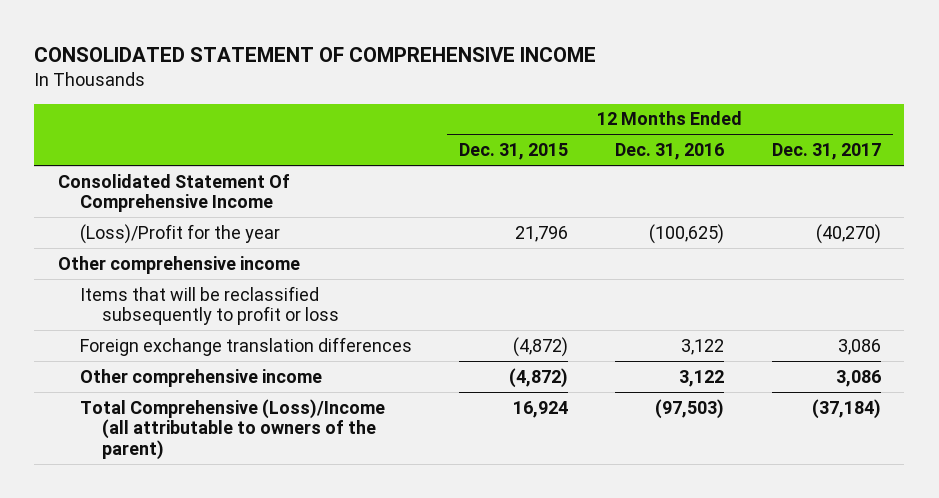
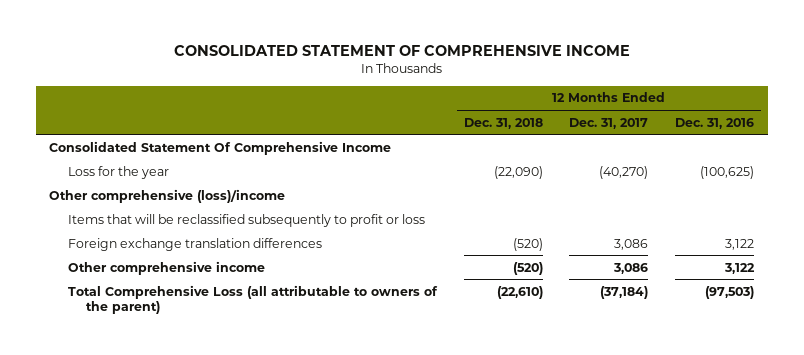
[459,143,569,161] Dec. 31, 2015 -> none
none -> [463,117,543,129] Dec. 31, 2018
[79,223,280,244] (Loss)/Profit for the year -> [67,165,169,179] Loss for the year
[58,255,301,274] Other comprehensive income -> [49,188,286,203] Other comprehensive (loss)/income
[79,398,385,460] Total Comprehensive (Loss)/Income (all attributable to owners of the parent) -> [67,284,438,314] Total Comprehensive Loss (all attributable to owners of the parent)

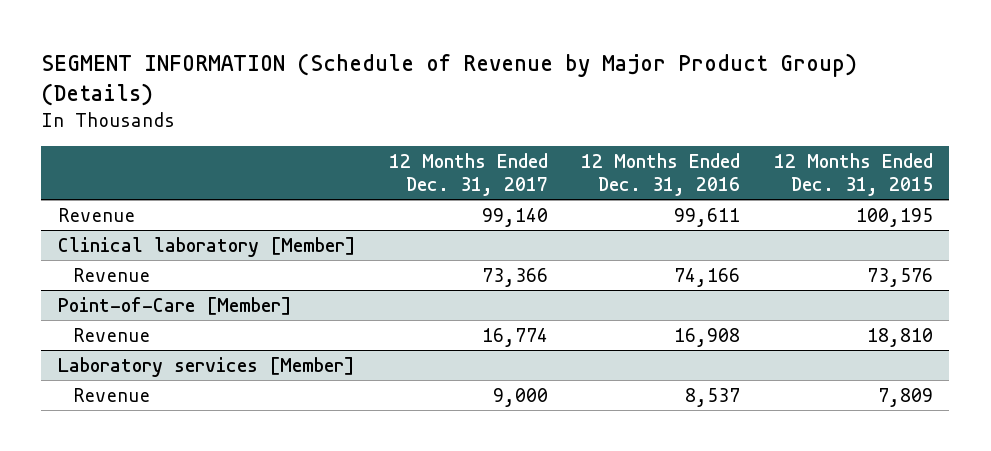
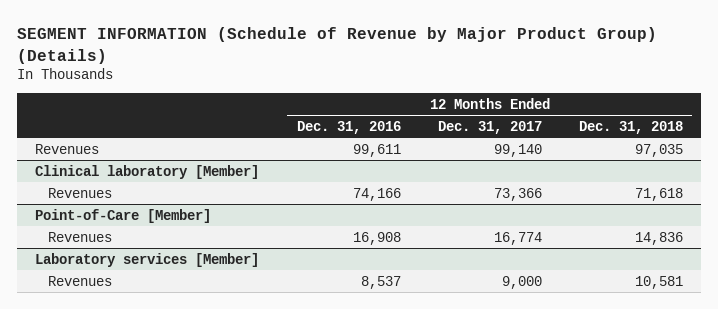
[773,153,933,196] 12 Months Ended Dec. 31, 2015 -> none
none -> [578,121,683,135] Dec. 31, 2018
[57,207,135,222] Revenue -> [35,143,100,154] Revenues
[73,267,151,282] Revenue -> [47,187,112,198] Revenues
[73,327,151,342] Revenue -> [47,231,112,242] Revenues
[73,387,151,402] Revenue -> [47,275,112,286] Revenues

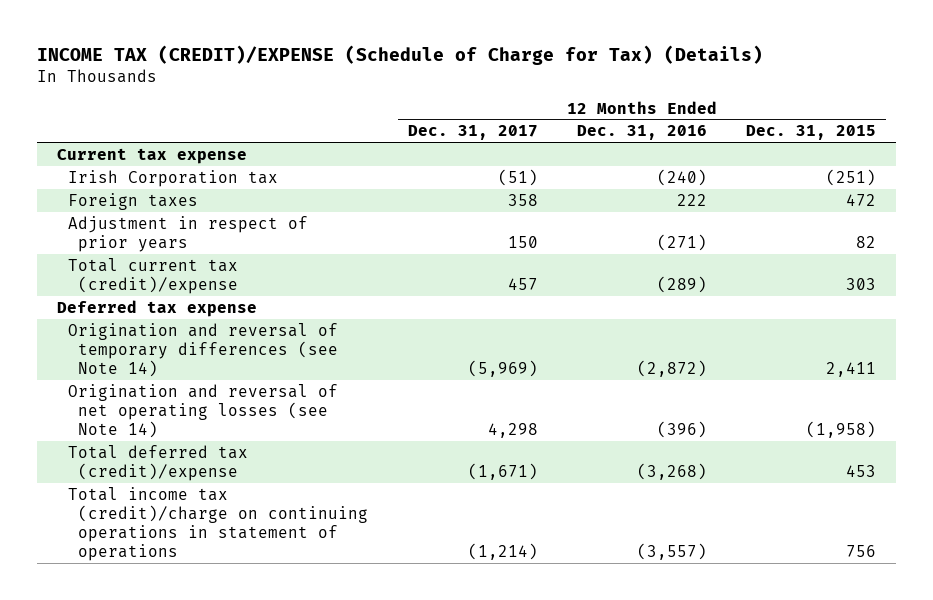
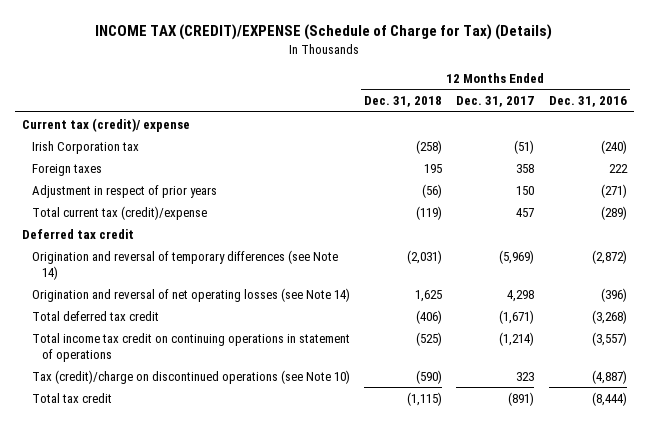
[745,125,876,141] Dec. 31, 2015 -> none
none -> [364,96,443,108] Dec. 31, 2018
[56,147,247,164] Current tax expense -> [22,117,191,132] Current tax (credit)/ expense
[56,299,257,317] Deferred tax expense -> [22,228,135,239] Deferred tax credit
[67,444,248,481] Total deferred tax (credit)/expense -> [32,310,160,321] Total deferred tax credit
[67,486,369,561] Total income tax (credit)/charge on continuing operations in statement of operations -> [32,332,351,362] Total income tax credit on continuing operations in statement of operations
none -> [32,369,351,384] Tax (credit)/charge on discontinued operations (see Note 10)
none -> [32,392,113,403] Total tax credit

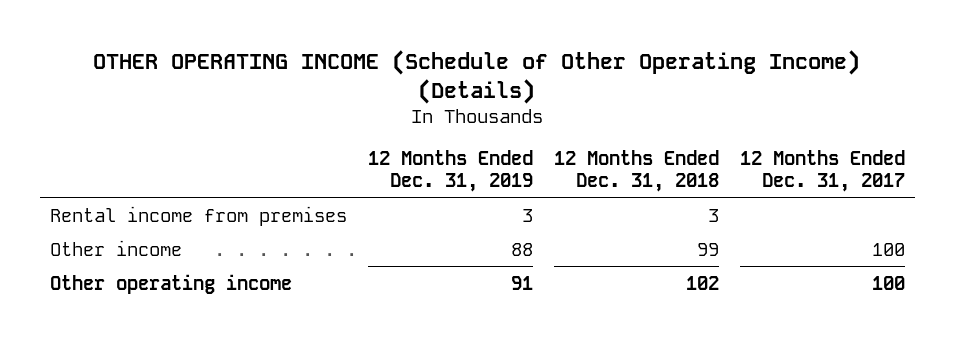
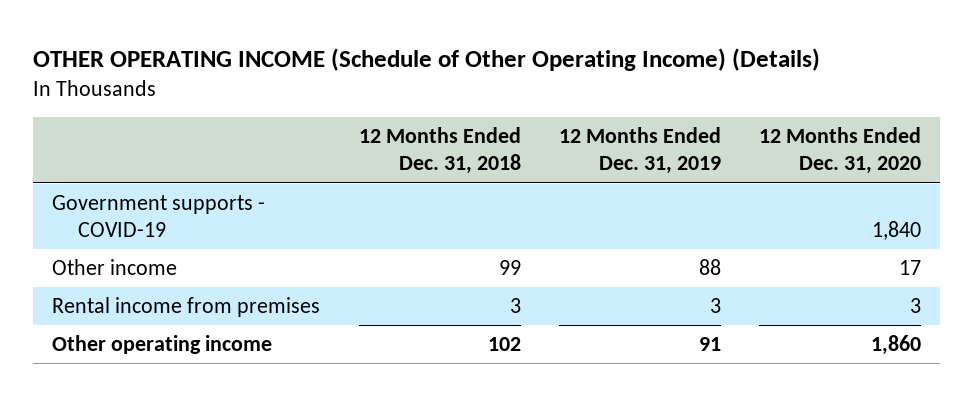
[739,149,905,192] 12 Months Ended Dec. 31, 2017 -> none
none -> [758,127,921,175] 12 Months Ended Dec. 31, 2020
none -> [52,195,266,238] Government supports - COVID-19
[49,205,347,226] Rental income from premises -> [52,297,321,318] Rental income from premises

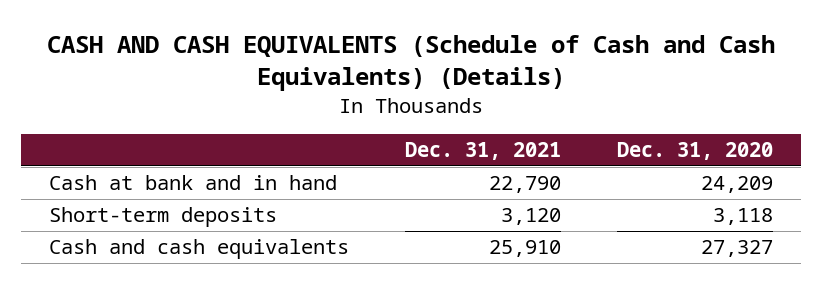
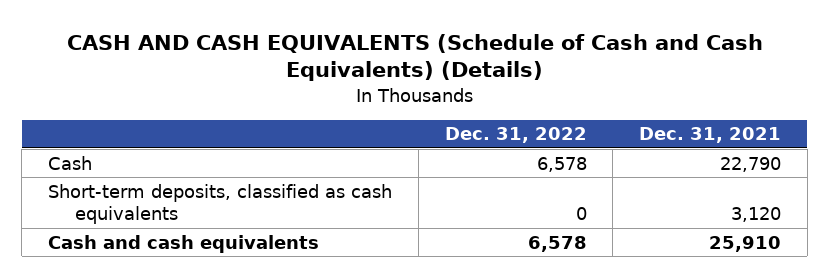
[617,142,774,161] Dec. 31, 2020 -> none
none -> [444,127,587,144] Dec. 31, 2022
[49,175,338,191] Cash at bank and in hand -> [47,155,92,170] Cash
[49,207,278,228] Short-term deposits -> [47,183,392,225] Short-term deposits, classified as cash equivalents

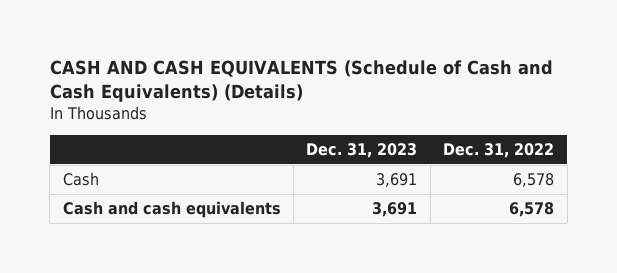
[639,127,782,144] Dec. 31, 2021 -> none
none -> [306,142,418,158] Dec. 31, 2023
[47,183,392,225] Short-term deposits, classified as cash equivalents -> none

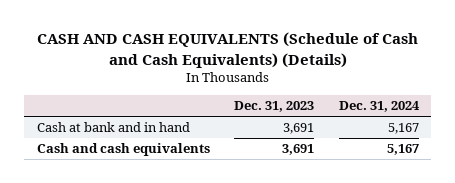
[443,142,555,158] Dec. 31, 2022 -> none
none -> [338,101,420,113] Dec. 31, 2024
[62,172,99,187] Cash -> [36,122,190,133] Cash at bank and in hand

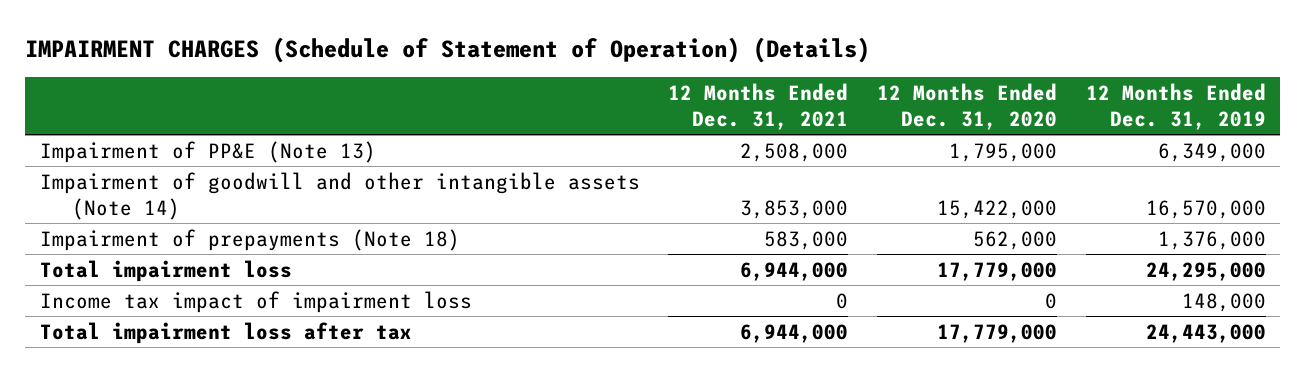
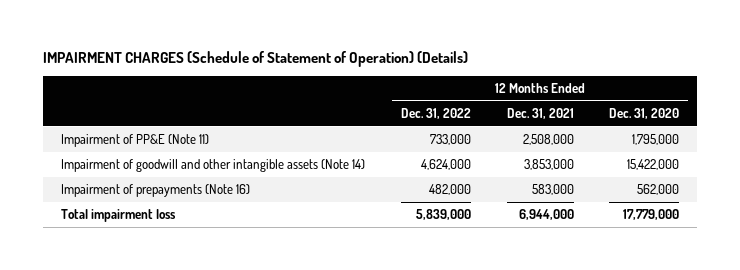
[1085,82,1266,130] 12 Months Ended Dec. 31, 2019 -> none
none -> [400,108,471,120] Dec. 31, 2022
[39,140,376,163] Impairment of PP&E (Note 13) -> [60,134,209,148] Impairment of PP&E (Note 11)
[39,228,460,251] Impairment of prepayments (Note 18) -> [60,184,250,198] Impairment of prepayments (Note 16)
[39,290,472,313] Income tax impact of impairment loss -> none
[39,321,412,344] Total impairment loss after tax -> none

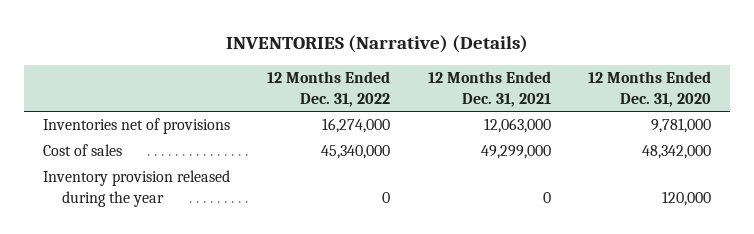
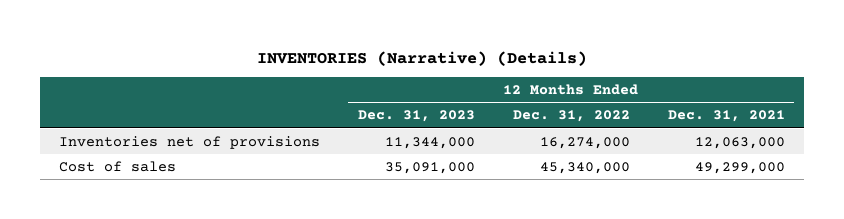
[588,71,712,107] 12 Months Ended Dec. 31, 2020 -> none
none -> [357,110,475,123] Dec. 31, 2023
[42,170,230,208] Inventory provision released during the year -> none

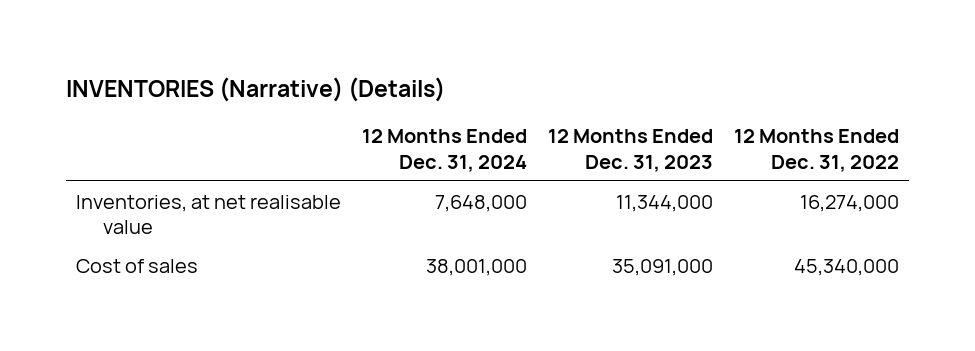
[667,110,785,123] Dec. 31, 2021 -> none
none -> [362,129,528,172] 12 Months Ended Dec. 31, 2024
[58,135,320,149] Inventories net of provisions -> [76,194,342,235] Inventories, at net realisable value

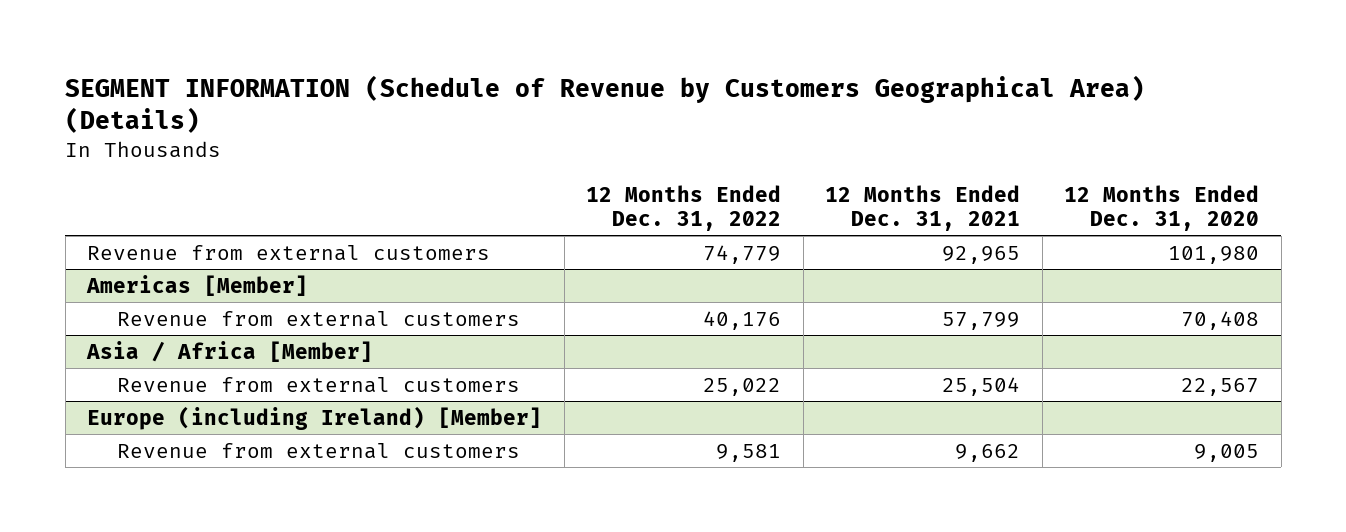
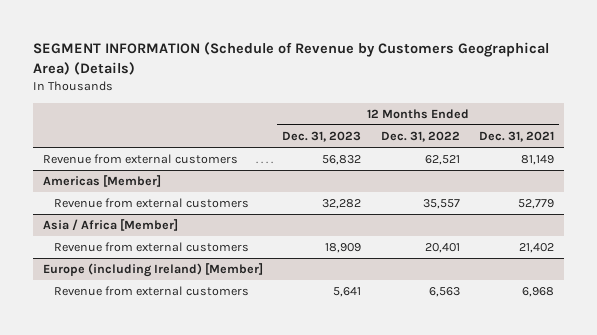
[1064,184,1260,232] 12 Months Ended Dec. 31, 2020 -> none
none -> [282,131,362,143] Dec. 31, 2023
[703,244,782,264] 74,779 -> [424,155,460,166] 62,521
[942,245,1021,264] 92,965 -> [521,155,555,166] 81,149
[703,310,782,330] 40,176 -> [422,199,460,210] 35,557
[942,311,1021,330] 57,799 -> [518,199,555,210] 52,779
[703,377,782,396] 25,022 -> [424,243,460,254] 20,401
[942,376,1021,396] 25,504 -> [519,243,555,254] 21,402
[716,443,782,462] 9,581 -> [428,287,460,298] 6,563
[955,443,1021,462] 9,662 -> [522,287,555,298] 6,968

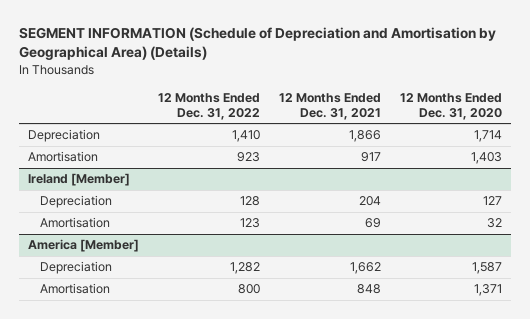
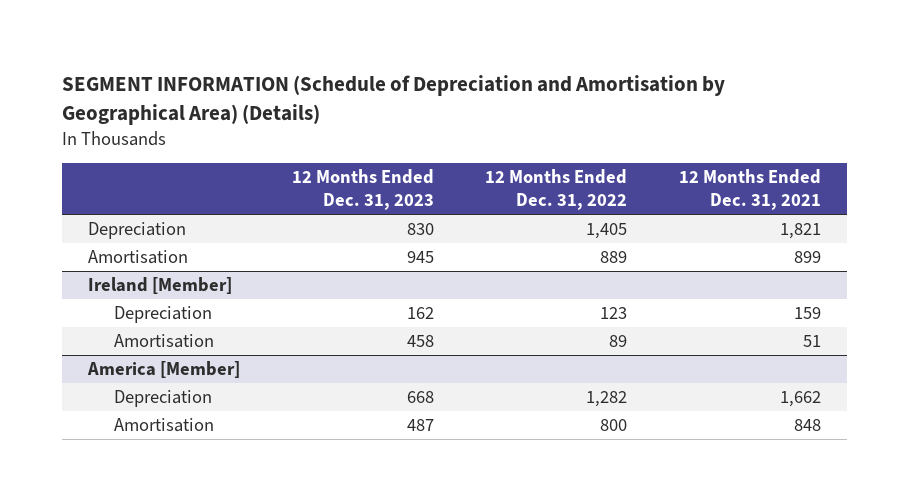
[399,92,502,120] 12 Months Ended Dec. 31, 2020 -> none
none -> [291,169,434,211] 12 Months Ended Dec. 31, 2023
[232,130,261,143] 1,410 -> [586,223,628,240] 1,405
[348,130,381,143] 1,866 -> [780,223,822,240] 1,821
[237,152,261,163] 923 -> [600,251,628,264] 889
[360,152,381,163] 917 -> [794,251,822,264] 899
[240,196,261,207] 128 -> [600,307,628,320] 123
[358,196,381,207] 204 -> [794,307,822,320] 159
[240,218,261,229] 123 -> [609,335,628,348] 89
[364,218,381,229] 69 -> [803,335,822,348] 51

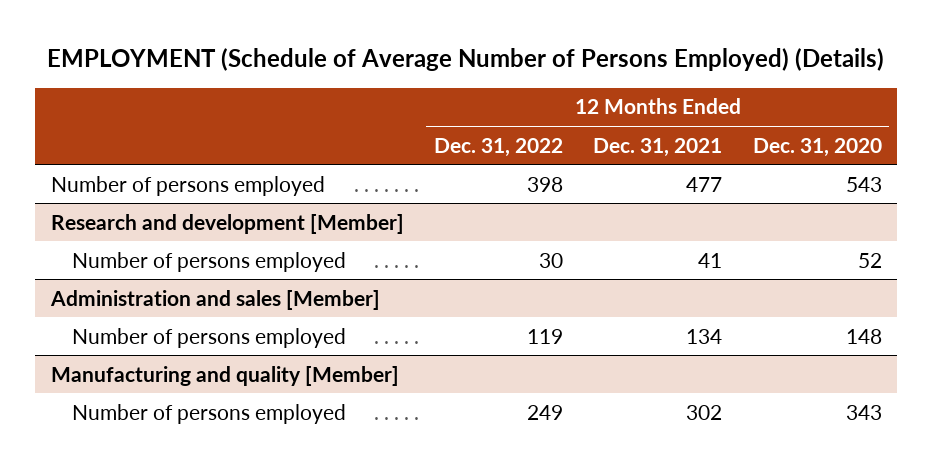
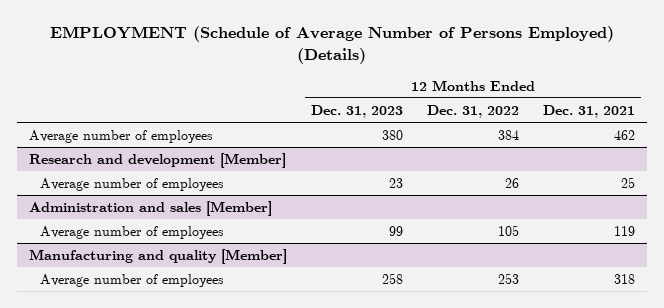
[752,137,882,157] Dec. 31, 2020 -> none
none -> [310,104,403,118] Dec. 31, 2023
[50,175,325,196] Number of persons employed -> [28,129,213,143] Average number of employees
[526,176,563,192] 398 -> [497,129,519,140] 384
[686,176,723,192] 477 -> [614,129,636,140] 462
[72,251,347,272] Number of persons employed -> [40,177,225,191] Average number of employees
[538,252,563,268] 30 -> [504,177,519,188] 26
[698,252,723,268] 41 -> [621,176,636,188] 25
[72,327,347,348] Number of persons employed -> [40,225,225,239] Average number of employees
[526,328,563,344] 119 -> [497,224,519,236] 105
[686,328,723,344] 134 -> [614,225,636,236] 119
[72,403,347,424] Number of persons employed -> [40,273,225,287] Average number of employees
[526,404,563,420] 249 -> [497,272,519,284] 253
[686,404,723,420] 302 -> [614,273,636,284] 318

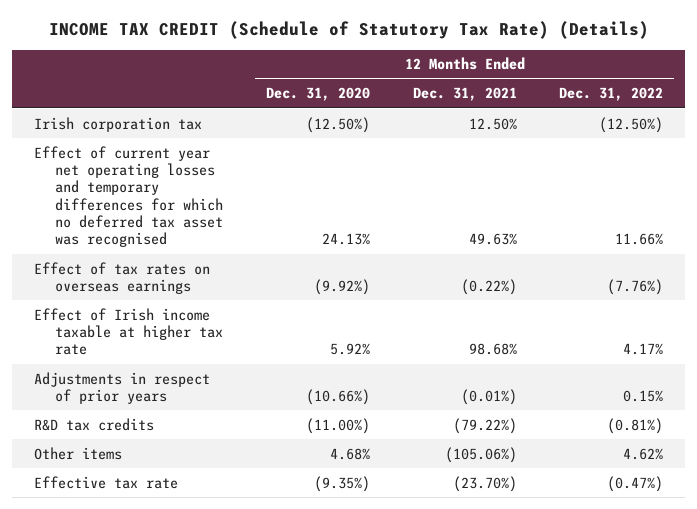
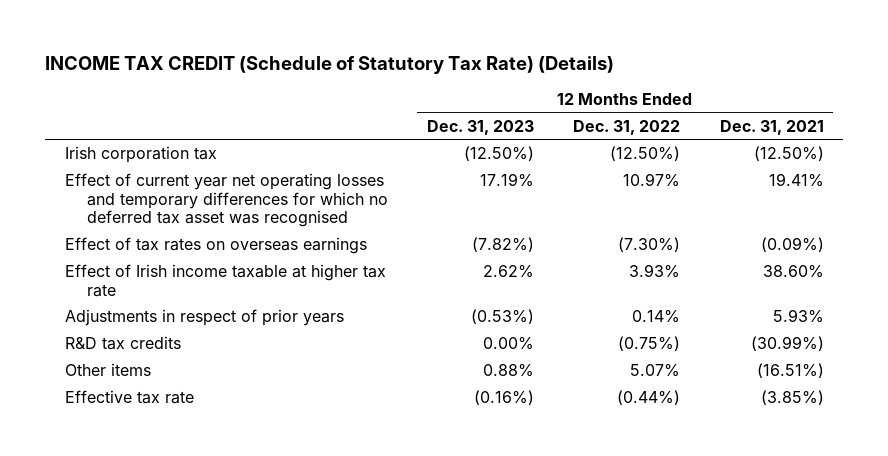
[265,87,370,102] Dec. 31, 2020 -> none
none -> [427,119,535,135] Dec. 31, 2023
[468,117,517,130] 12.50% -> [753,146,824,162] (12.50%)
[468,233,517,246] 49.63% -> [768,173,824,188] 19.41%
[615,233,664,246] 11.66% -> [623,173,681,188] 10.97%
[460,279,517,296] (0.22%) -> [760,237,824,253] (0.09%)
[607,279,664,296] (7.76%) -> [618,237,681,253] (7.30%)
[468,343,517,356] 98.68% -> [762,265,824,279] 38.60%
[623,343,664,356] 4.17% -> [629,264,681,279] 3.93%
[460,389,517,406] (0.01%) -> [772,309,824,324] 5.93%
[623,390,664,403] 0.15% -> [632,310,681,324] 0.14%
[452,417,517,434] (79.22%) -> [750,336,824,352] (30.99%)
[607,417,664,434] (0.81%) -> [618,336,681,352] (0.75%)
[444,446,517,463] (105.06%) -> [756,363,824,379] (16.51%)
[623,447,664,460] 4.62% -> [630,364,681,378] 5.07%
[452,475,517,492] (23.70%) -> [760,390,824,406] (3.85%)
[607,475,664,492] (0.47%) -> [617,390,681,406] (0.44%)

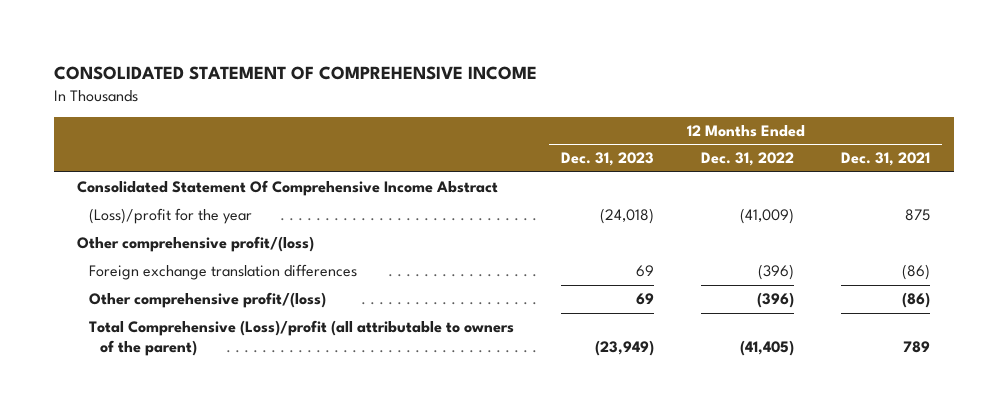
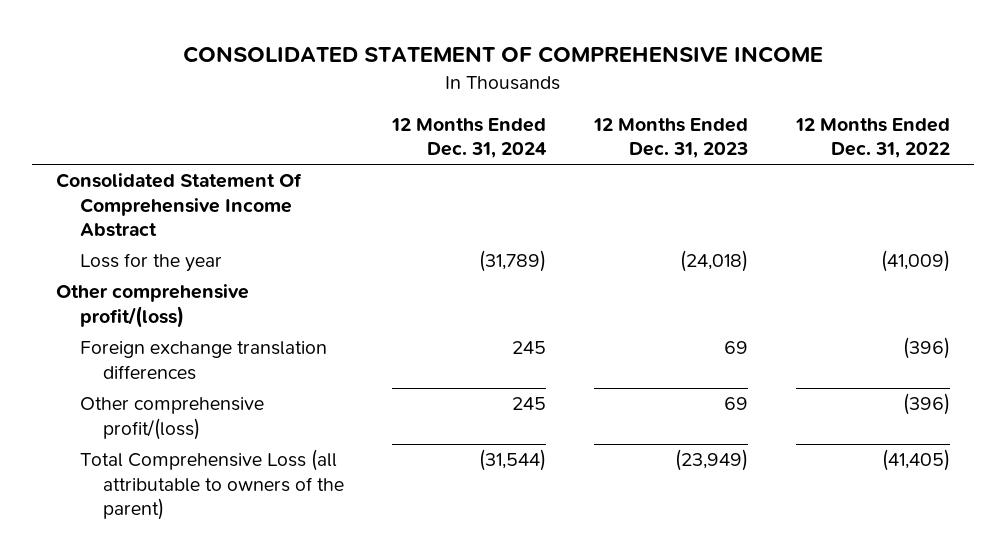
[841,152,931,167] Dec. 31, 2021 -> none
none -> [391,117,548,159] 12 Months Ended Dec. 31, 2024
[88,208,252,225] (Loss)/profit for the year -> [79,253,222,273] Loss for the year
[88,320,514,357] Total Comprehensive (Loss)/profit (all attributable to owners of the parent) -> [79,449,345,521] Total Comprehensive Loss (all attributable to owners of the parent)

